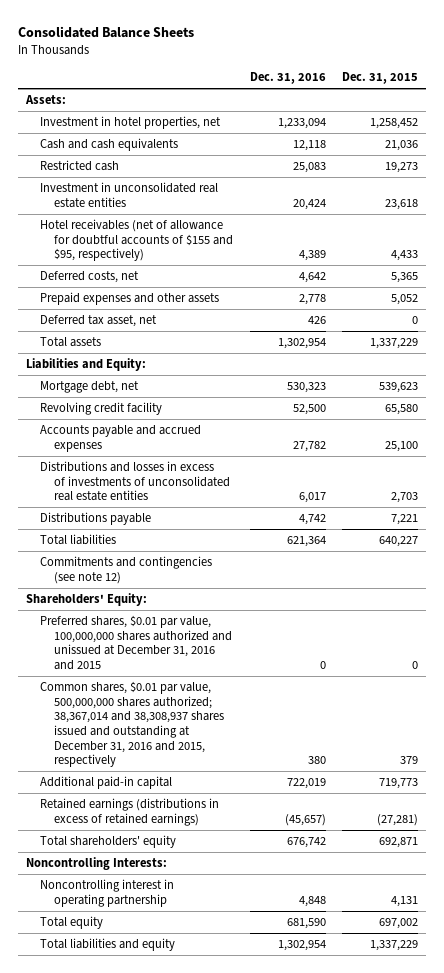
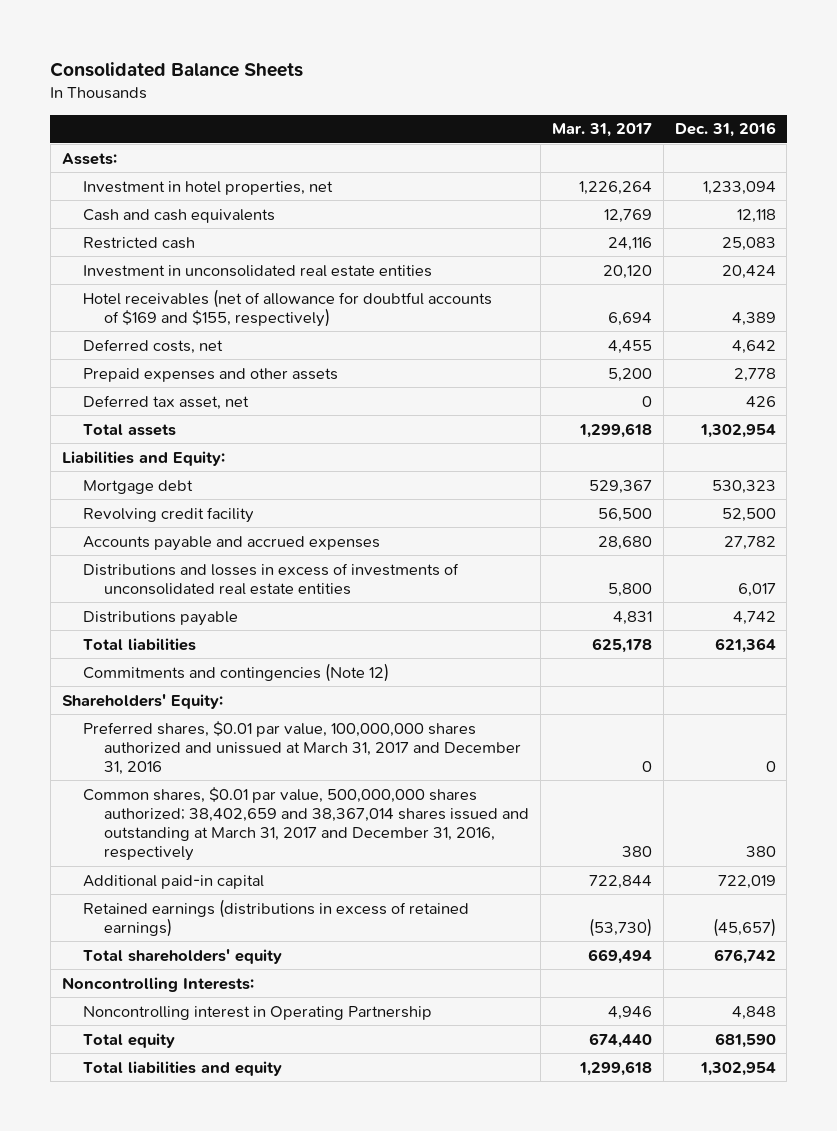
[342,72,419,85] Dec. 31, 2015 -> none
none -> [551,123,652,138] Mar. 31, 2017
[40,219,234,262] Hotel receivables (net of allowance for doubtful accounts of $155 and $95, respectively) -> [82,288,492,327] Hotel receivables (net of allowance for doubtful accounts of $169 and $155, respectively)
[40,381,140,394] Mortgage debt, net -> [82,479,193,494] Mortgage debt
[40,556,213,584] Commitments and contingencies (see note 12) -> [82,662,389,682] Commitments and contingencies (Note 12)
[40,615,233,671] Preferred shares, $0.01 par value, 100,000,000 shares authorized and unissued at December 31, 2016 and 2015 -> [82,720,522,776] Preferred shares, $0.01 par value, 100,000,000 shares authorized and unissued at March 31, 2017 and December 31, 2016
[40,681,225,768] Common shares, $0.01 par value, 500,000,000 shares authorized; 38,367,014 and 38,308,937 shares issued and outstanding at December 31, 2016 and 2015, respectively -> [82,786,530,862] Common shares, $0.01 par value, 500,000,000 shares authorized; 38,402,659 and 38,367,014 shares issued and outstanding at March 31, 2017 and December 31, 2016, respectively
[40,879,175,907] Noncontrolling interest in operating partnership -> [82,1005,432,1020] Noncontrolling interest in Operating Partnership

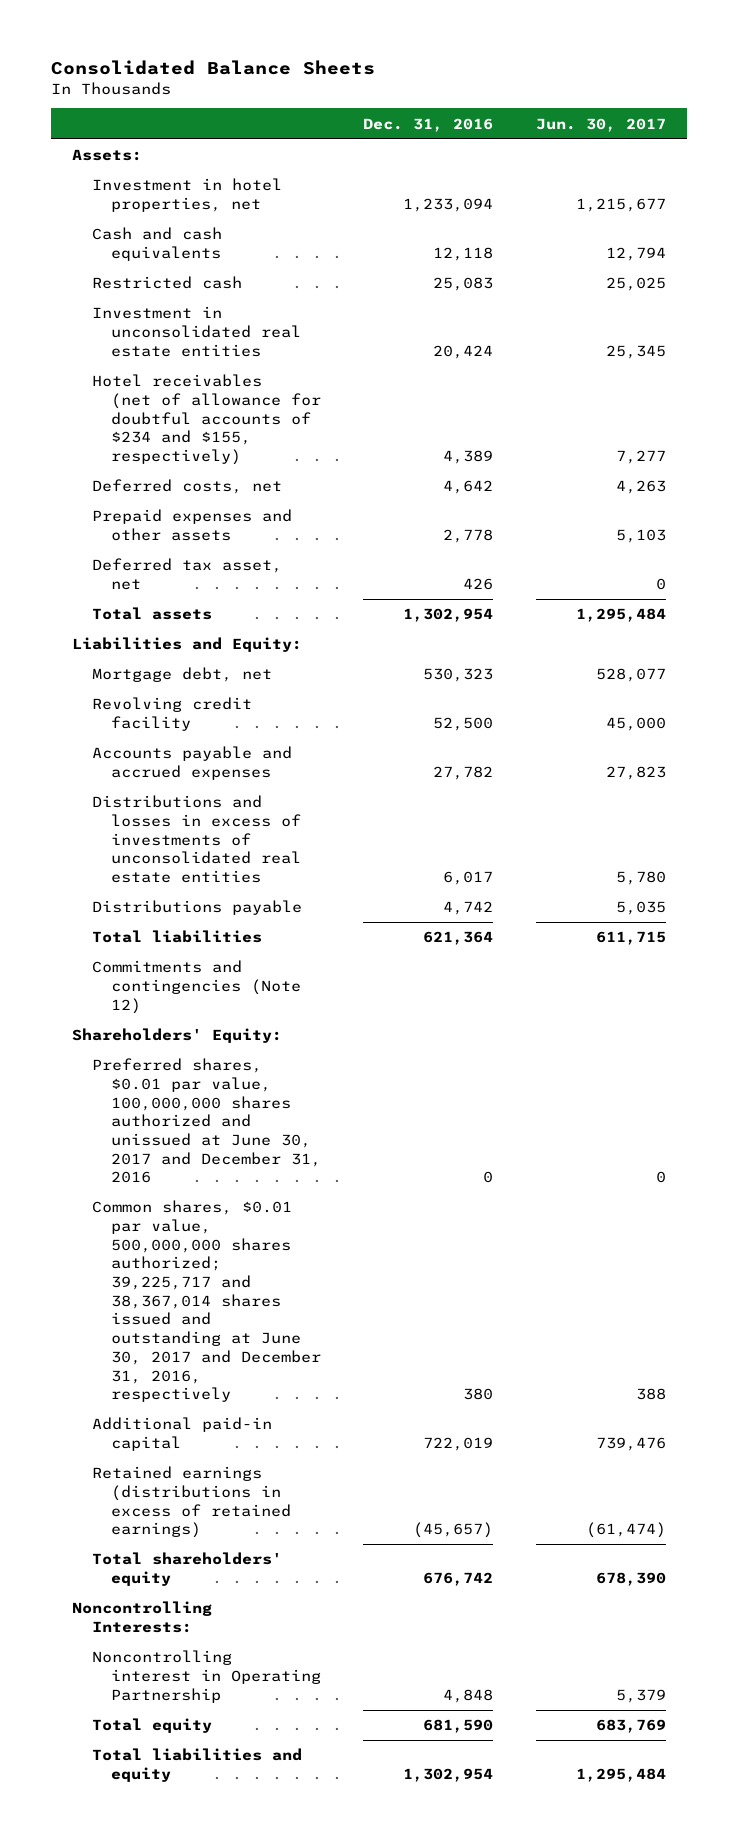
[551,123,652,138] Mar. 31, 2017 -> none
none -> [535,117,666,132] Jun. 30, 2017
[82,288,492,327] Hotel receivables (net of allowance for doubtful accounts of $169 and $155, respectively) -> [91,374,322,466] Hotel receivables (net of allowance for doubtful accounts of $234 and $155, respectively)
[82,479,193,494] Mortgage debt -> [91,667,272,683] Mortgage debt, net
[82,720,522,776] Preferred shares, $0.01 par value, 100,000,000 shares authorized and unissued at March 31, 2017 and December 31, 2016 -> [91,1058,322,1184] Preferred shares, $0.01 par value, 100,000,000 shares authorized and unissued at June 30, 2017 and December 31, 2016
[82,786,530,862] Common shares, $0.01 par value, 500,000,000 shares authorized; 38,402,659 and 38,367,014 shares issued and outstanding at March 31, 2017 and December 31, 2016, respectively -> [91,1200,322,1403] Common shares, $0.01 par value, 500,000,000 shares authorized; 39,225,717 and 38,367,014 shares issued and outstanding at June 30, 2017 and December 31, 2016, respectively

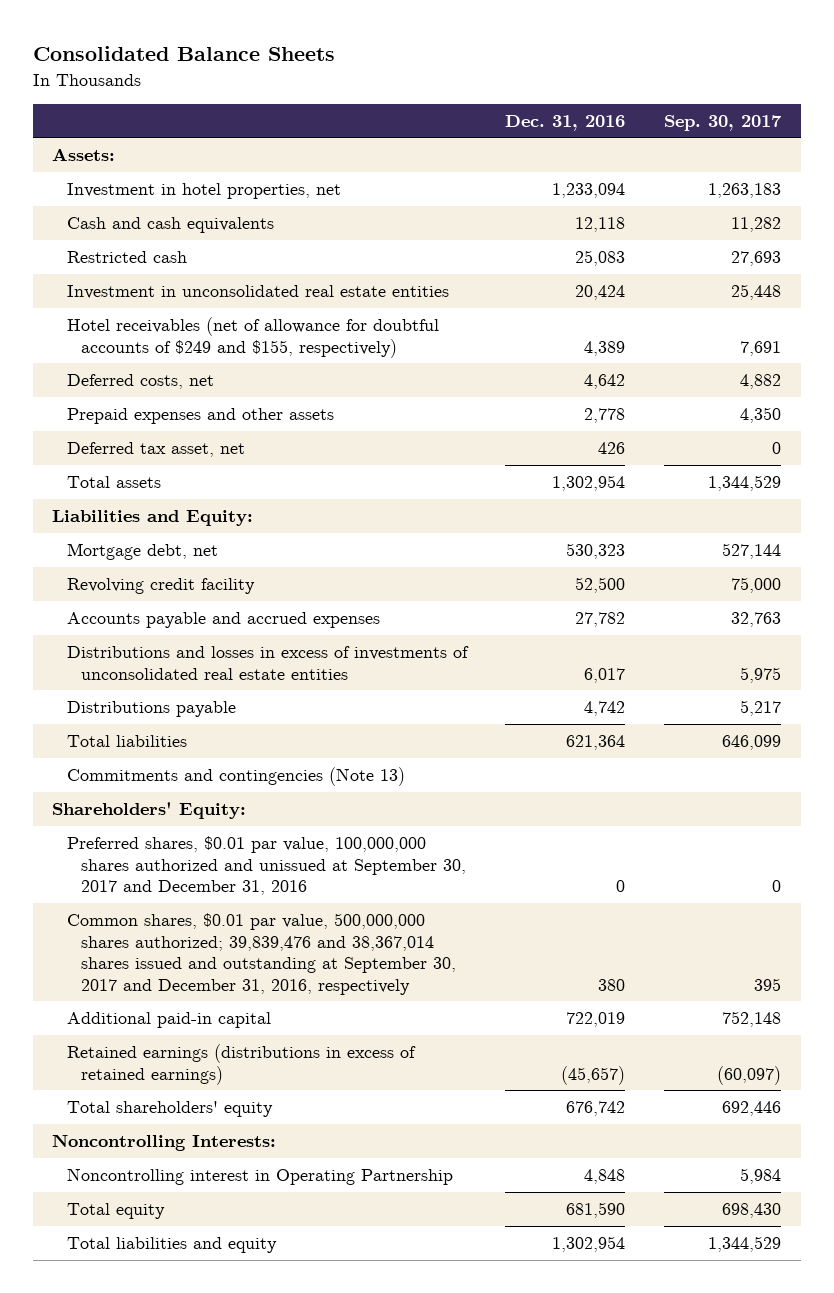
[535,117,666,132] Jun. 30, 2017 -> none
none -> [664,114,783,131] Sep. 30, 2017
[91,374,322,466] Hotel receivables (net of allowance for doubtful accounts of $234 and $155, respectively) -> [66,317,439,358] Hotel receivables (net of allowance for doubtful accounts of $249 and $155, respectively)
[91,960,302,1014] Commitments and contingencies (Note 12) -> [66,767,405,787] Commitments and contingencies (Note 13)
[91,1058,322,1184] Preferred shares, $0.01 par value, 100,000,000 shares authorized and unissued at June 30, 2017 and December 31, 2016 -> [66,836,466,896] Preferred shares, $0.01 par value, 100,000,000 shares authorized and unissued at September 30, 2017 and December 31, 2016
[91,1200,322,1403] Common shares, $0.01 par value, 500,000,000 shares authorized; 39,225,717 and 38,367,014 shares issued and outstanding at June 30, 2017 and December 31, 2016, respectively -> [66,913,456,995] Common shares, $0.01 par value, 500,000,000 shares authorized; 39,839,476 and 38,367,014 shares issued and outstanding at September 30, 2017 and December 31, 2016, respectively

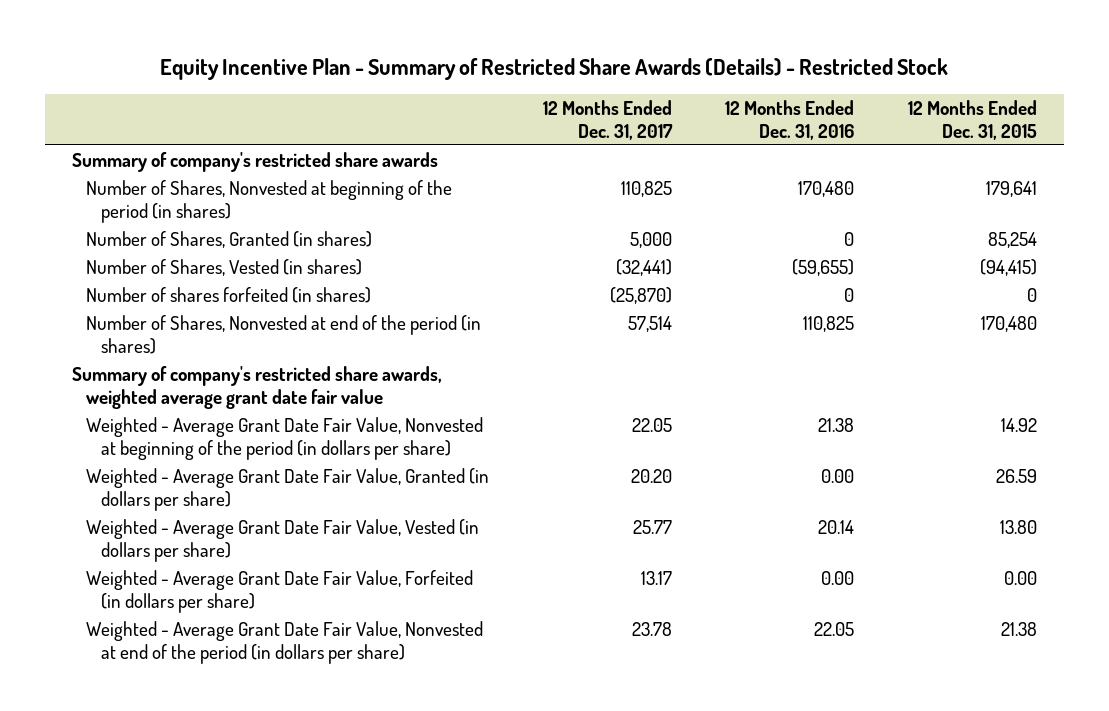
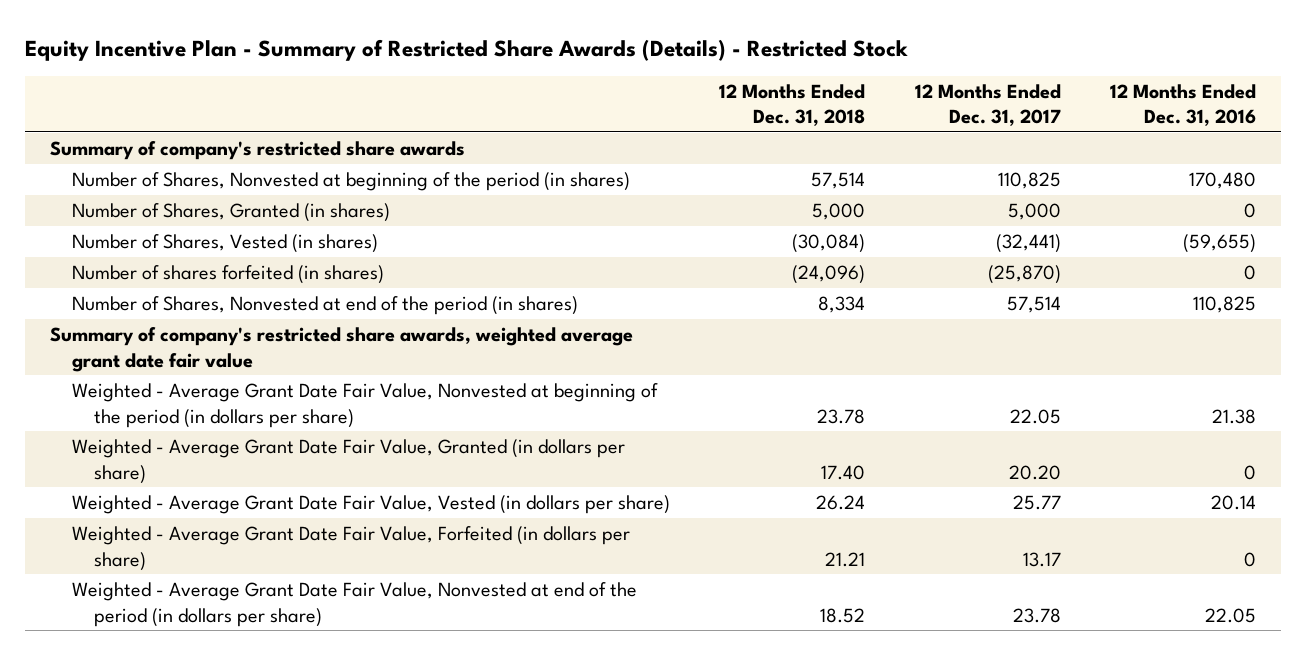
[908,99,1038,140] 12 Months Ended Dec. 31, 2015 -> none
none -> [719,83,866,127] 12 Months Ended Dec. 31, 2018
[821,469,855,484] 0.00 -> [1244,464,1257,480] 0
[821,571,855,586] 0.00 -> [1244,551,1257,567] 0

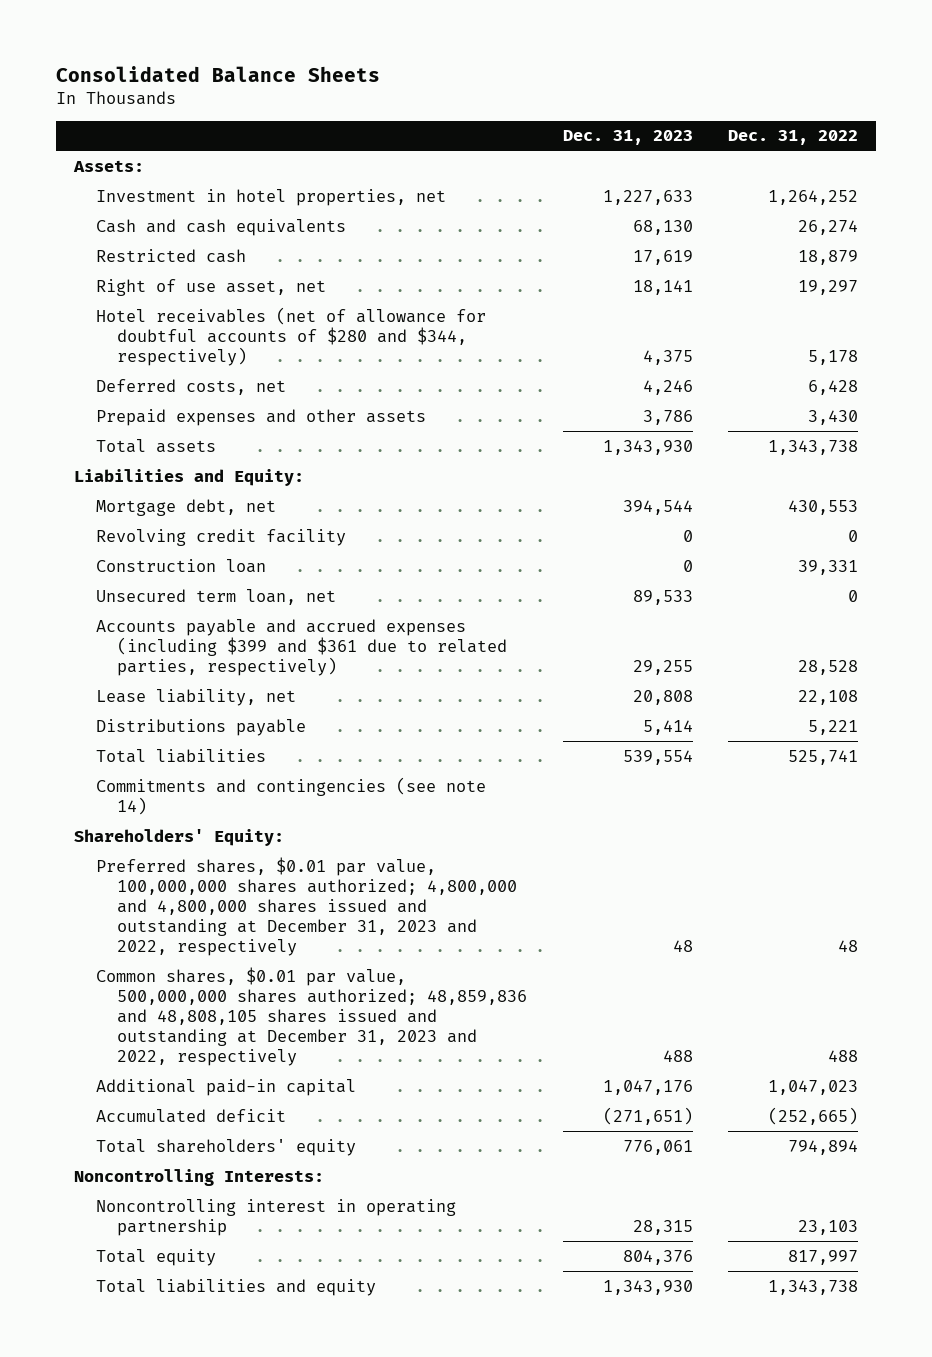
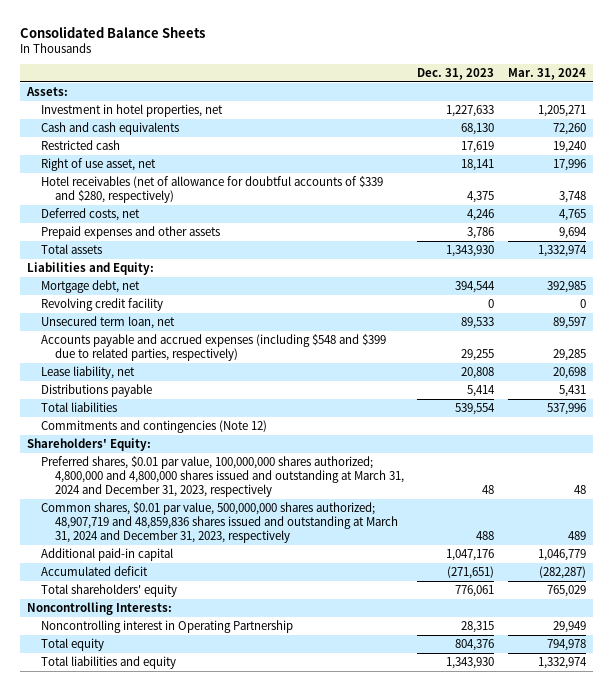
[728,130,859,146] Dec. 31, 2022 -> none
none -> [508,68,587,81] Mar. 31, 2024
[95,306,486,366] Hotel receivables (net of allowance for doubtful accounts of $280 and $344, respectively) -> [40,175,383,204] Hotel receivables (net of allowance for doubtful accounts of $339 and $280, respectively)
[95,558,266,573] Construction loan -> none
[95,618,508,676] Accounts payable and accrued expenses (including $399 and $361 due to related parties, respectively) -> [40,333,386,362] Accounts payable and accrued expenses (including $548 and $399 due to related parties, respectively)
[95,776,486,815] Commitments and contingencies (see note 14) -> [40,419,267,433] Commitments and contingencies (Note 12)
[95,856,518,956] Preferred shares, $0.01 par value, 100,000,000 shares authorized; 4,800,000 and 4,800,000 shares issued and outstanding at December 31, 2023 and 2022, respectively -> [40,455,404,498] Preferred shares, $0.01 par value, 100,000,000 shares authorized; 4,800,000 and 4,800,000 shares issued and outstanding at March 31, 2024 and December 31, 2023, respectively
[95,966,528,1066] Common shares, $0.01 par value, 500,000,000 shares authorized; 48,859,836 and 48,808,105 shares issued and outstanding at December 31, 2023 and 2022, respectively -> [40,501,398,544] Common shares, $0.01 par value, 500,000,000 shares authorized; 48,907,719 and 48,859,836 shares issued and outstanding at March 31, 2024 and December 31, 2023, respectively
[95,1198,456,1236] Noncontrolling interest in operating partnership -> [40,619,293,633] Noncontrolling interest in Operating Partnership

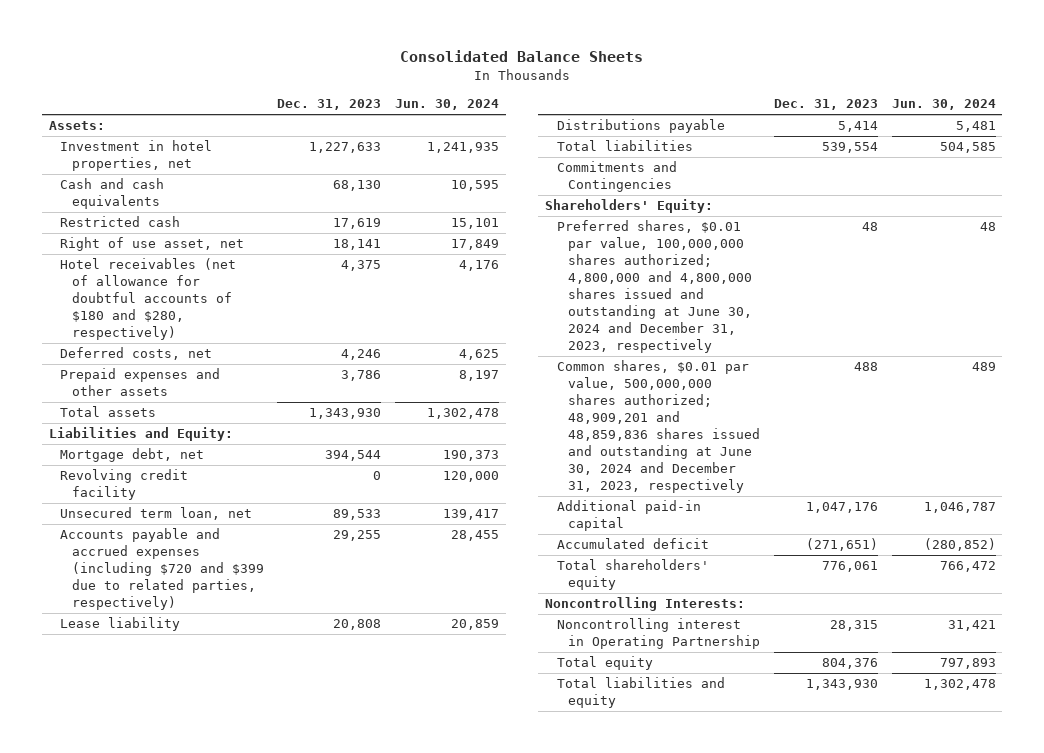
[508,68,587,81] Mar. 31, 2024 -> none
none -> [394,99,499,111] Jun. 30, 2024
[40,175,383,204] Hotel receivables (net of allowance for doubtful accounts of $339 and $280, respectively) -> [60,258,237,341] Hotel receivables (net of allowance for doubtful accounts of $180 and $280, respectively)
[40,333,386,362] Accounts payable and accrued expenses (including $548 and $399 due to related parties, respectively) -> [60,528,264,611] Accounts payable and accrued expenses (including $720 and $399 due to related parties, respectively)
[40,365,135,379] Lease liability, net -> [60,617,181,632] Lease liability
[40,419,267,433] Commitments and contingencies (Note 12) -> [556,161,677,193] Commitments and Contingencies
[40,455,404,498] Preferred shares, $0.01 par value, 100,000,000 shares authorized; 4,800,000 and 4,800,000 shares issued and outstanding at March 31, 2024 and December 31, 2023, respectively -> [556,220,753,354] Preferred shares, $0.01 par value, 100,000,000 shares authorized; 4,800,000 and 4,800,000 shares issued and outstanding at June 30, 2024 and December 31, 2023, respectively
[40,501,398,544] Common shares, $0.01 par value, 500,000,000 shares authorized; 48,907,719 and 48,859,836 shares issued and outstanding at March 31, 2024 and December 31, 2023, respectively -> [556,360,761,494] Common shares, $0.01 par value, 500,000,000 shares authorized; 48,909,201 and 48,859,836 shares issued and outstanding at June 30, 2024 and December 31, 2023, respectively

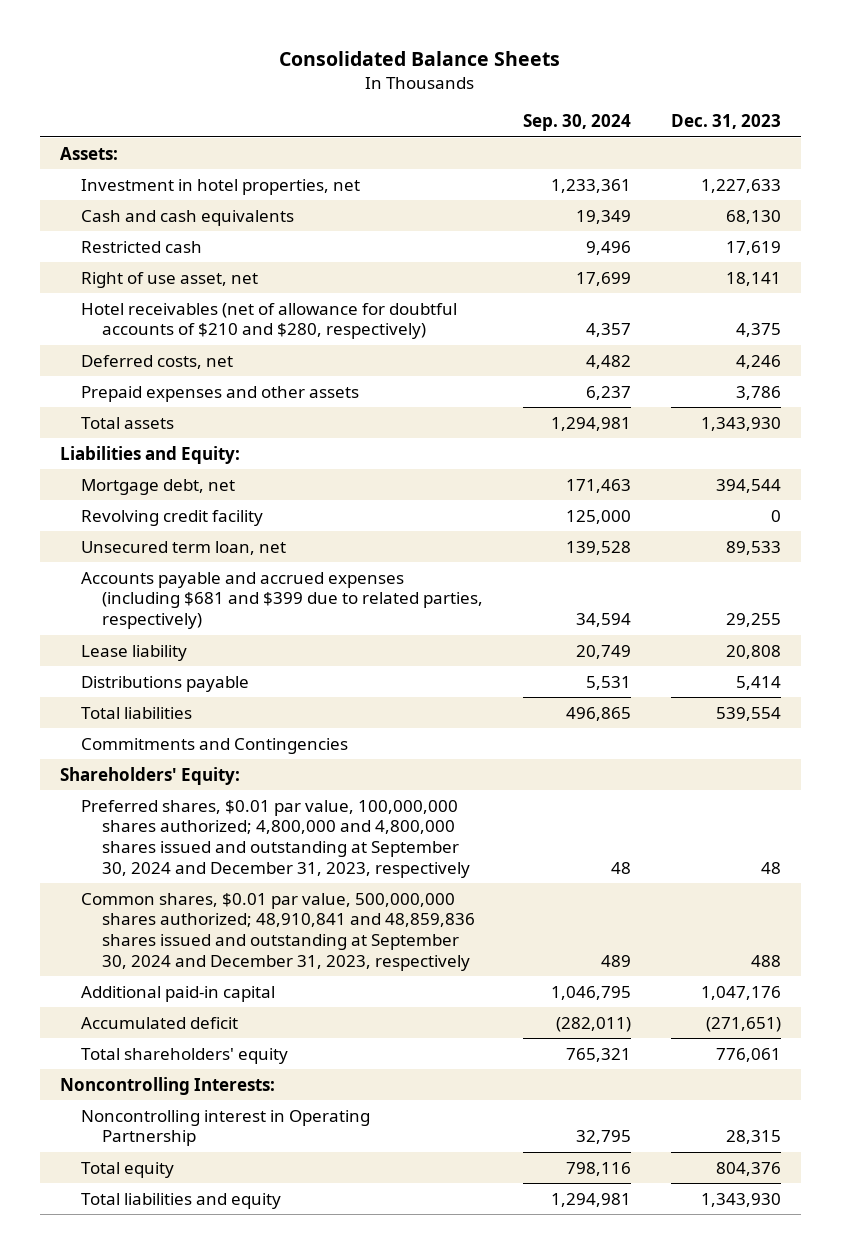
[394,99,499,111] Jun. 30, 2024 -> none
none -> [523,114,632,132] Sep. 30, 2024
[60,258,237,341] Hotel receivables (net of allowance for doubtful accounts of $180 and $280, respectively) -> [80,302,457,340] Hotel receivables (net of allowance for doubtful accounts of $210 and $280, respectively)
[60,528,264,611] Accounts payable and accrued expenses (including $720 and $399 due to related parties, respectively) -> [80,571,484,630] Accounts payable and accrued expenses (including $681 and $399 due to related parties, respectively)
[556,220,753,354] Preferred shares, $0.01 par value, 100,000,000 shares authorized; 4,800,000 and 4,800,000 shares issued and outstanding at June 30, 2024 and December 31, 2023, respectively -> [80,799,471,878] Preferred shares, $0.01 par value, 100,000,000 shares authorized; 4,800,000 and 4,800,000 shares issued and outstanding at September 30, 2024 and December 31, 2023, respectively
[556,360,761,494] Common shares, $0.01 par value, 500,000,000 shares authorized; 48,909,201 and 48,859,836 shares issued and outstanding at June 30, 2024 and December 31, 2023, respectively -> [80,892,476,971] Common shares, $0.01 par value, 500,000,000 shares authorized; 48,910,841 and 48,859,836 shares issued and outstanding at September 30, 2024 and December 31, 2023, respectively

